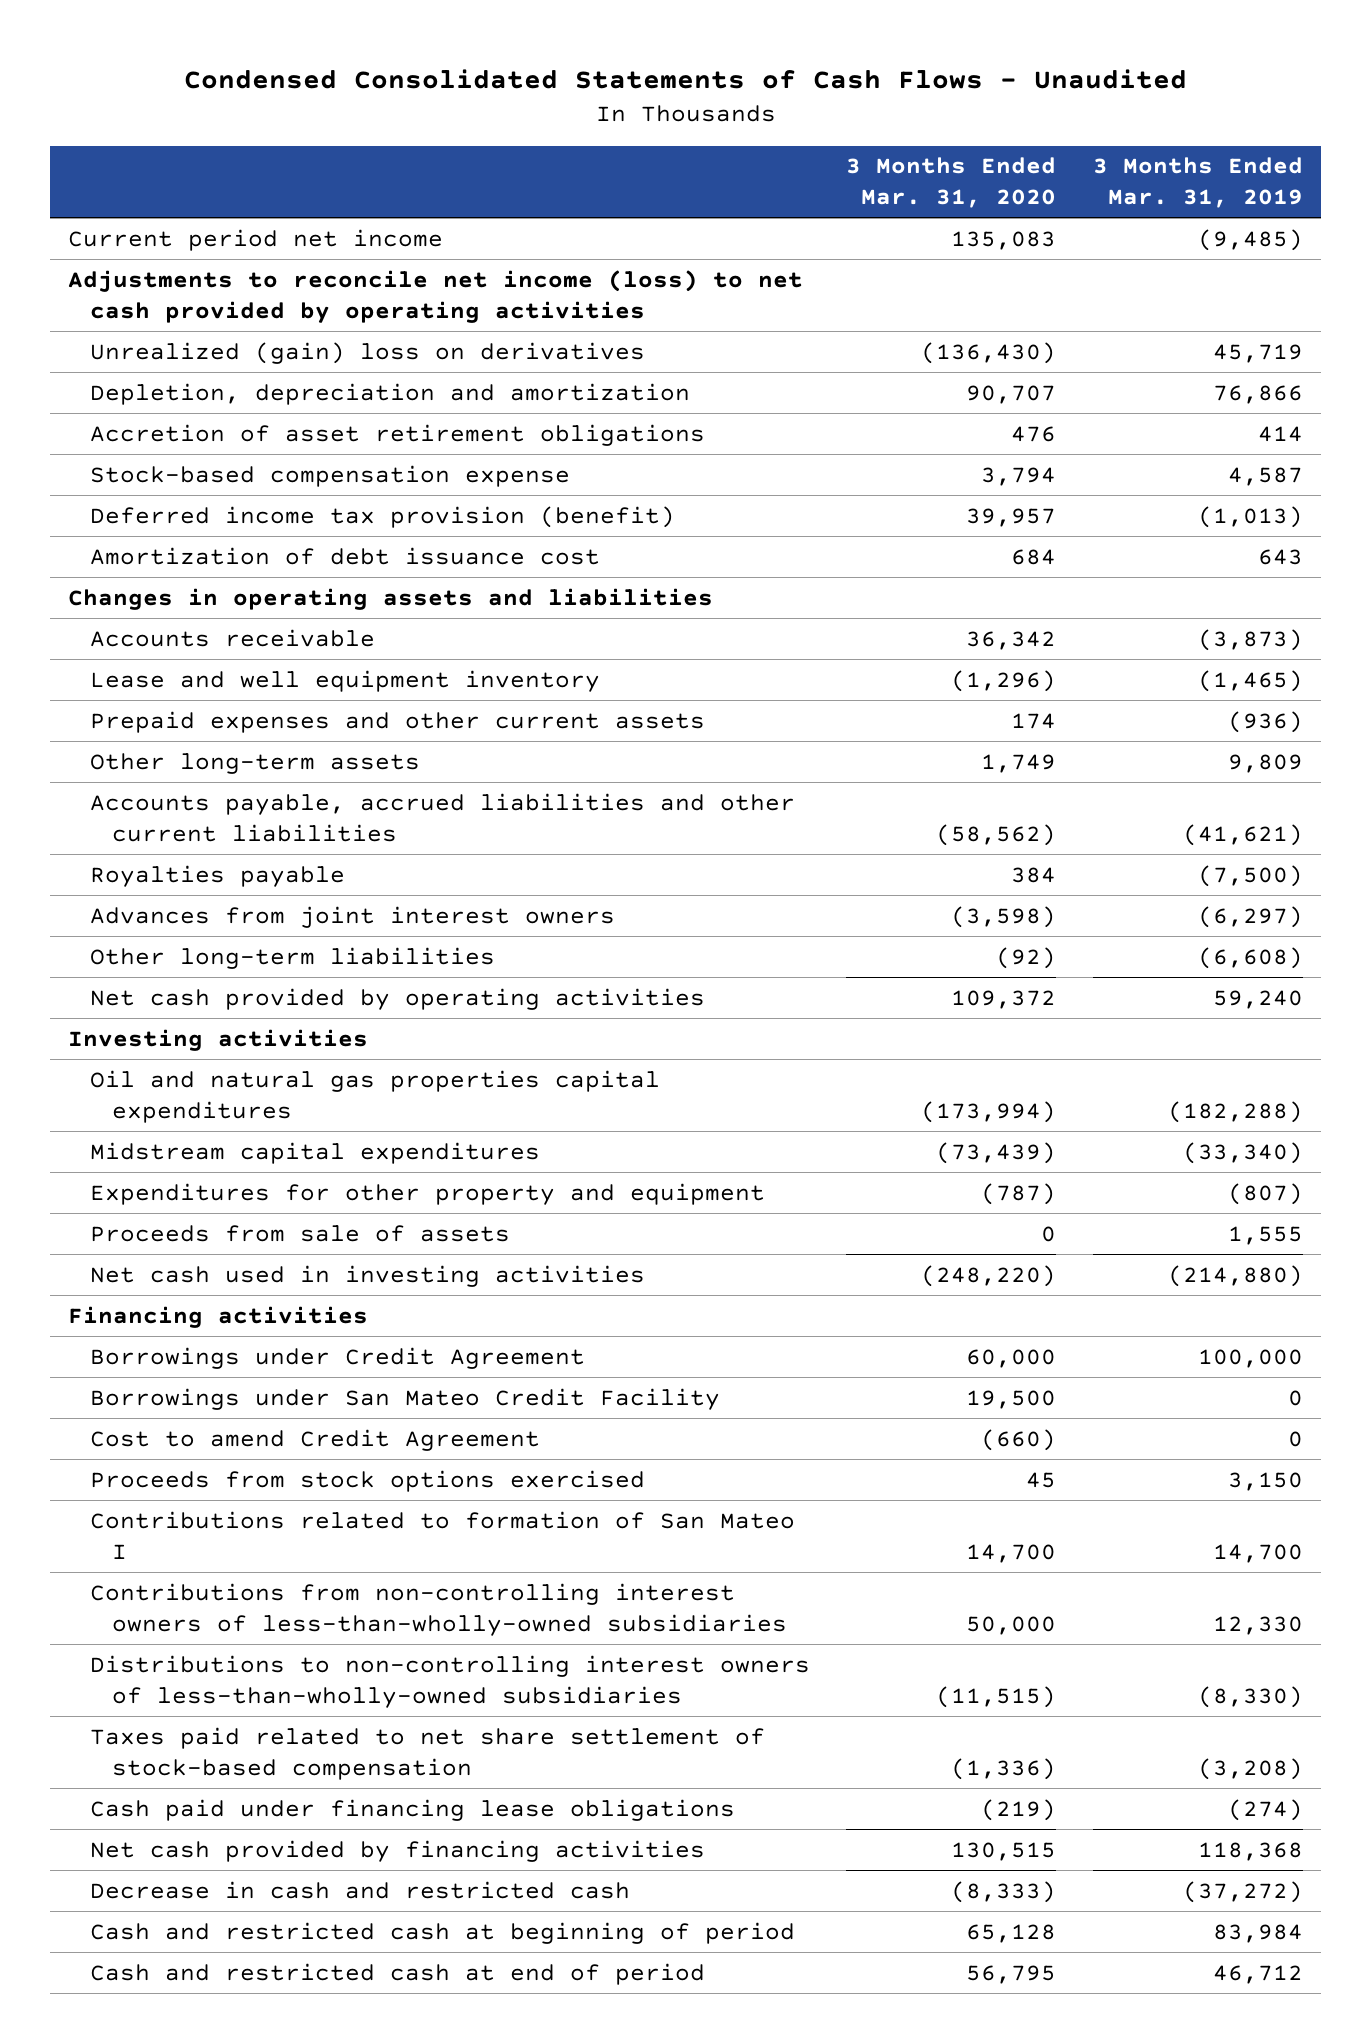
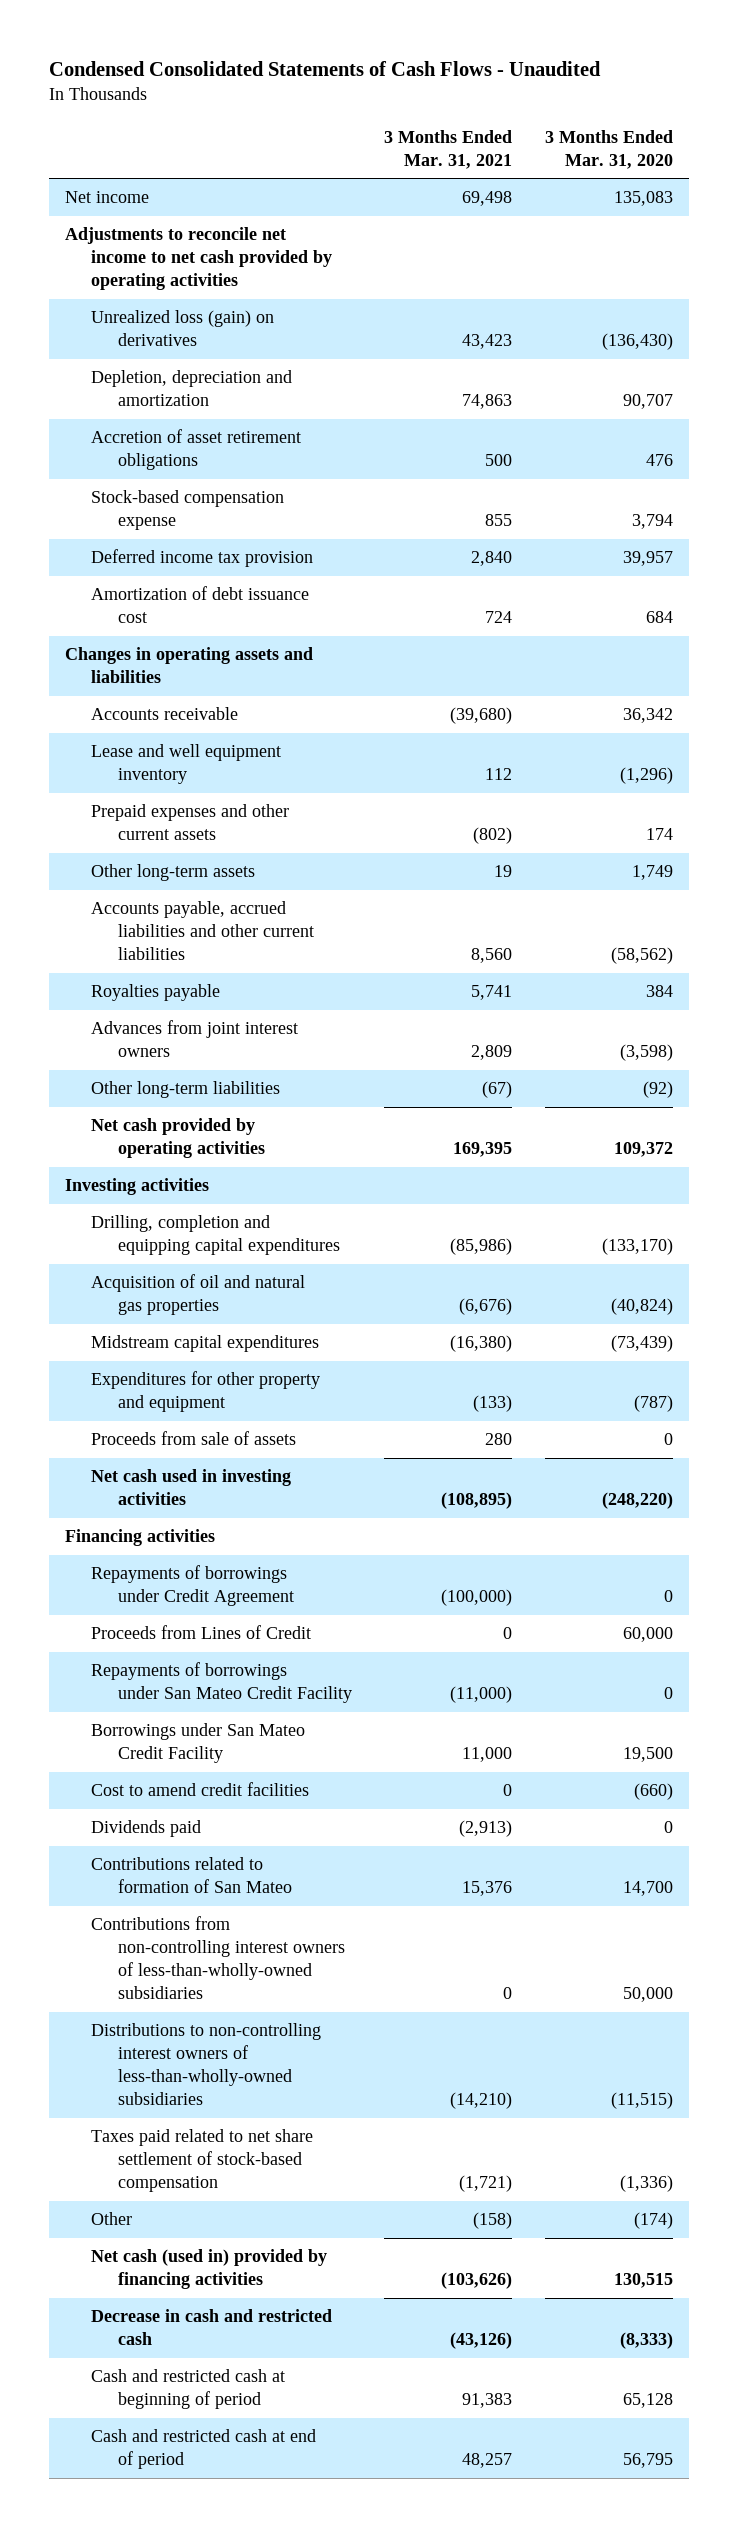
[1093,157,1304,209] 3 Months Ended Mar. 31, 2019 -> none
none -> [384,129,513,169] 3 Months Ended Mar. 31, 2021
[68,228,444,251] Current period net income -> [64,191,149,204] Net income
[68,269,804,323] Adjustments to reconcile net income (loss) to net cash provided by operating activities -> [64,227,333,291] Adjustments to reconcile net income to net cash provided by operating activities
[89,341,645,364] Unrealized (gain) loss on derivatives -> [91,310,275,347] Unrealized loss (gain) on derivatives
[89,505,675,528] Deferred income tax provision (benefit) -> [91,549,314,568] Deferred income tax provision
[89,1069,660,1123] Oil and natural gas properties capital expenditures -> [91,1215,340,1256] Drilling, completion and equipping capital expenditures
[921,1100,1057,1123] (173,994) -> [602,1238,674,1256] (133,170)
none -> [91,1274,306,1316] Acquisition of oil and natural gas properties
none -> [91,1565,294,1607] Repayments of borrowings under Credit Agreement
[89,1346,585,1369] Borrowings under Credit Agreement -> [91,1625,312,1640] Proceeds from Lines of Credit
none -> [91,1662,352,1704] Repayments of borrowings under San Mateo Credit Facility
[89,1469,645,1492] Proceeds from stock options exercised -> none
[89,1428,540,1451] Cost to amend Credit Agreement -> [91,1782,310,1797] Cost to amend credit facilities
none -> [91,1820,202,1838] Dividends paid
[89,1510,795,1559] Contributions related to formation of San Mateo I -> [91,1857,292,1894] Contributions related to formation of San Mateo
[89,1798,735,1821] Cash paid under financing lease obligations -> none
none -> [91,2212,133,2226] Other
[89,1839,705,1862] Net cash provided by financing activities -> [91,2249,328,2290] Net cash (used in) provided by financing activities

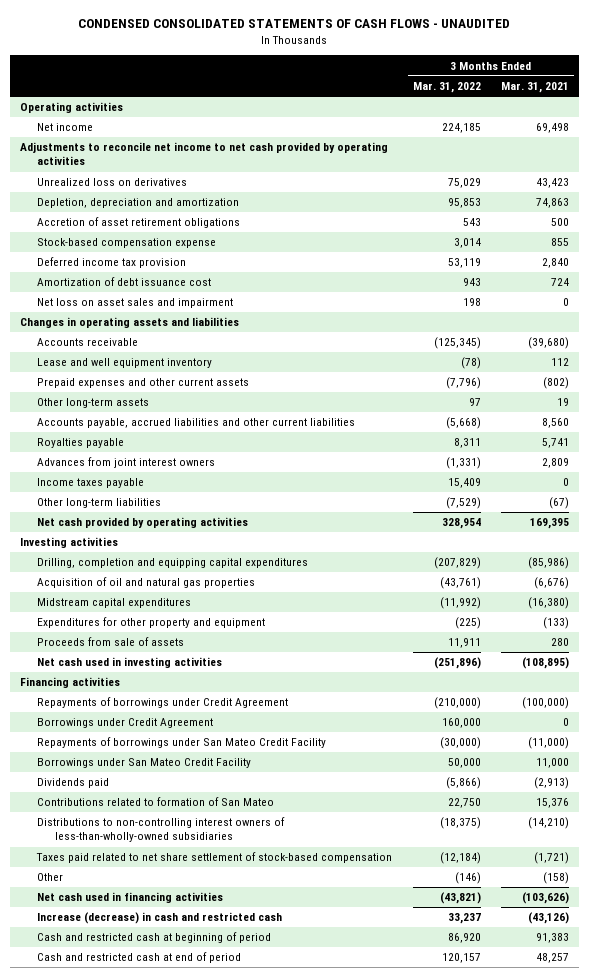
[48,61,601,77] Condensed Consolidated Statements of Cash Flows - Unaudited -> [78,18,511,28] CONDENSED CONSOLIDATED STATEMENTS OF CASH FLOWS - UNAUDITED
[545,129,674,169] 3 Months Ended Mar. 31, 2020 -> none
none -> [412,82,481,94] Mar. 31, 2022
none -> [19,102,123,114] Operating activities
[91,310,275,347] Unrealized loss (gain) on derivatives -> [37,178,188,187] Unrealized loss on derivatives
none -> [37,298,234,309] Net loss on asset sales and impairment
none -> [37,478,145,489] Income taxes payable
[91,1625,312,1640] Proceeds from Lines of Credit -> [37,718,214,729] Borrowings under Credit Agreement
[91,1782,310,1797] Cost to amend credit facilities -> none
[91,1916,345,2000] Contributions from non-controlling interest owners of less-than-wholly-owned subsidiaries -> none
[91,2249,328,2290] Net cash (used in) provided by financing activities -> [37,892,224,904] Net cash used in financing activities
[91,2309,333,2346] Decrease in cash and restricted cash -> [37,912,283,925] Increase (decrease) in cash and restricted cash

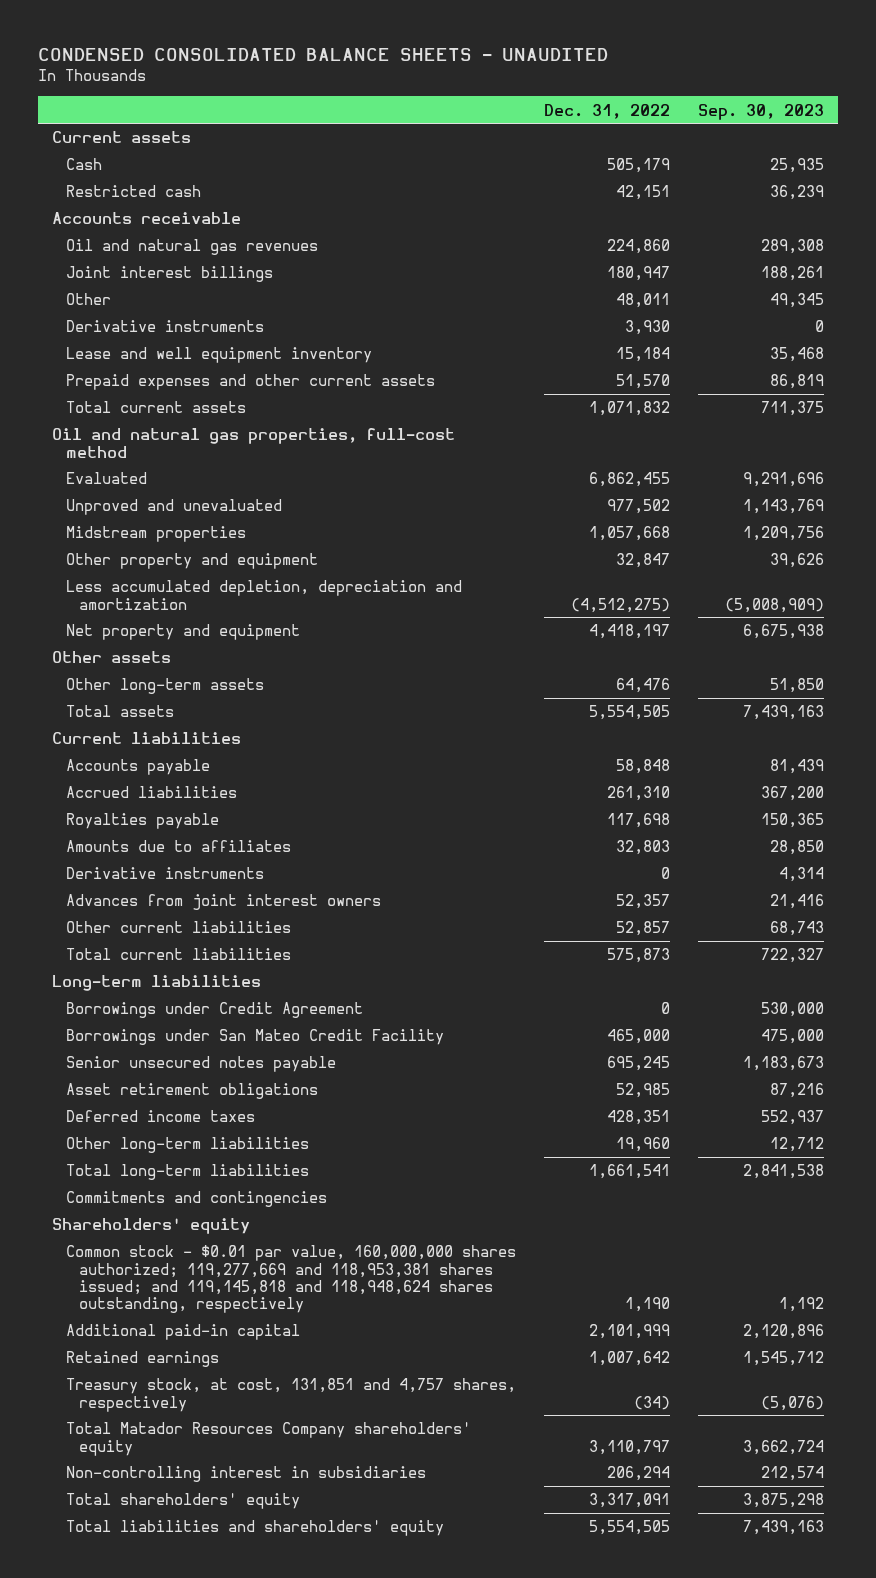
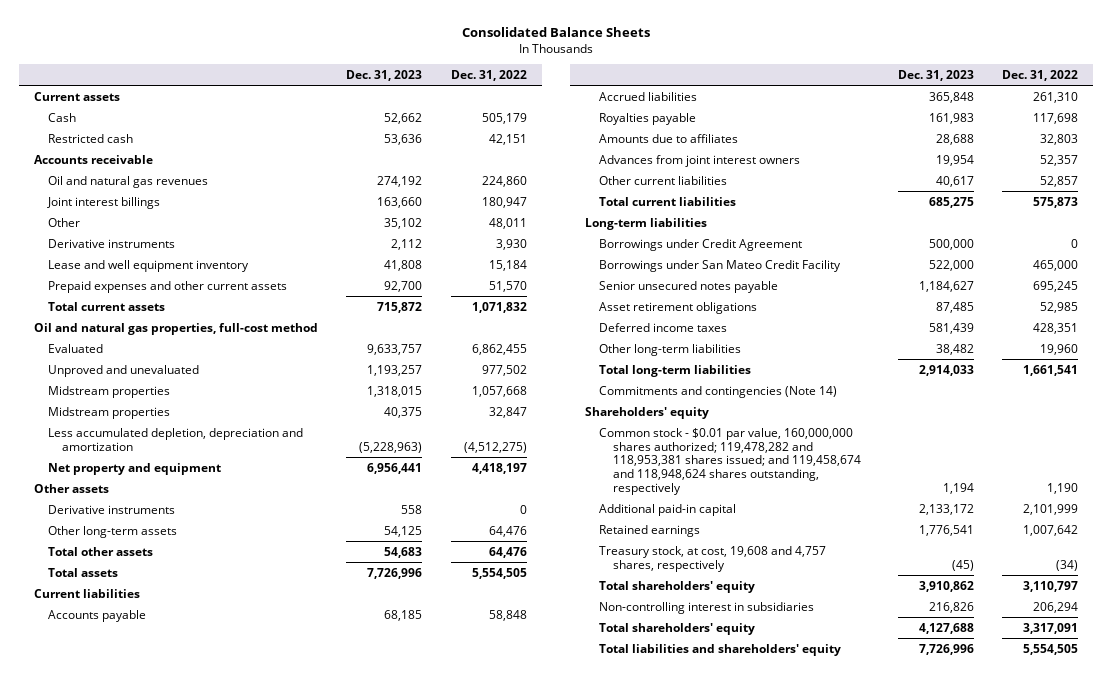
[38,48,609,62] CONDENSED CONSOLIDATED BALANCE SHEETS - UNAUDITED -> [462,27,651,38] Consolidated Balance Sheets
[697,103,824,120] Sep. 30, 2023 -> none
none -> [346,69,423,81] Dec. 31, 2023
[65,553,318,570] Other property and equipment -> [47,406,170,419] Midstream properties
[65,867,264,880] Derivative instruments -> [47,504,175,514] Derivative instruments
none -> [47,546,153,556] Total other assets
[65,1191,327,1208] Commitments and contingencies -> [598,385,837,398] Commitments and contingencies (Note 14)
[65,1245,516,1314] Common stock - $0.01 par value, 160,000,000 shares authorized; 119,277,669 and 118,953,381 shares issued; and 119,145,818 and 118,948,624 shares outstanding, respectively -> [598,427,861,495] Common stock - $0.01 par value, 160,000,000 shares authorized; 119,478,282 and 118,953,381 shares issued; and 119,458,674 and 118,948,624 shares outstanding, respectively
[65,1378,516,1412] Treasury stock, at cost, 131,851 and 4,757 shares, respectively -> [598,545,826,572] Treasury stock, at cost, 19,608 and 4,757 shares, respectively
[65,1422,471,1456] Total Matador Resources Company shareholders' equity -> [598,580,755,593] Total shareholders' equity

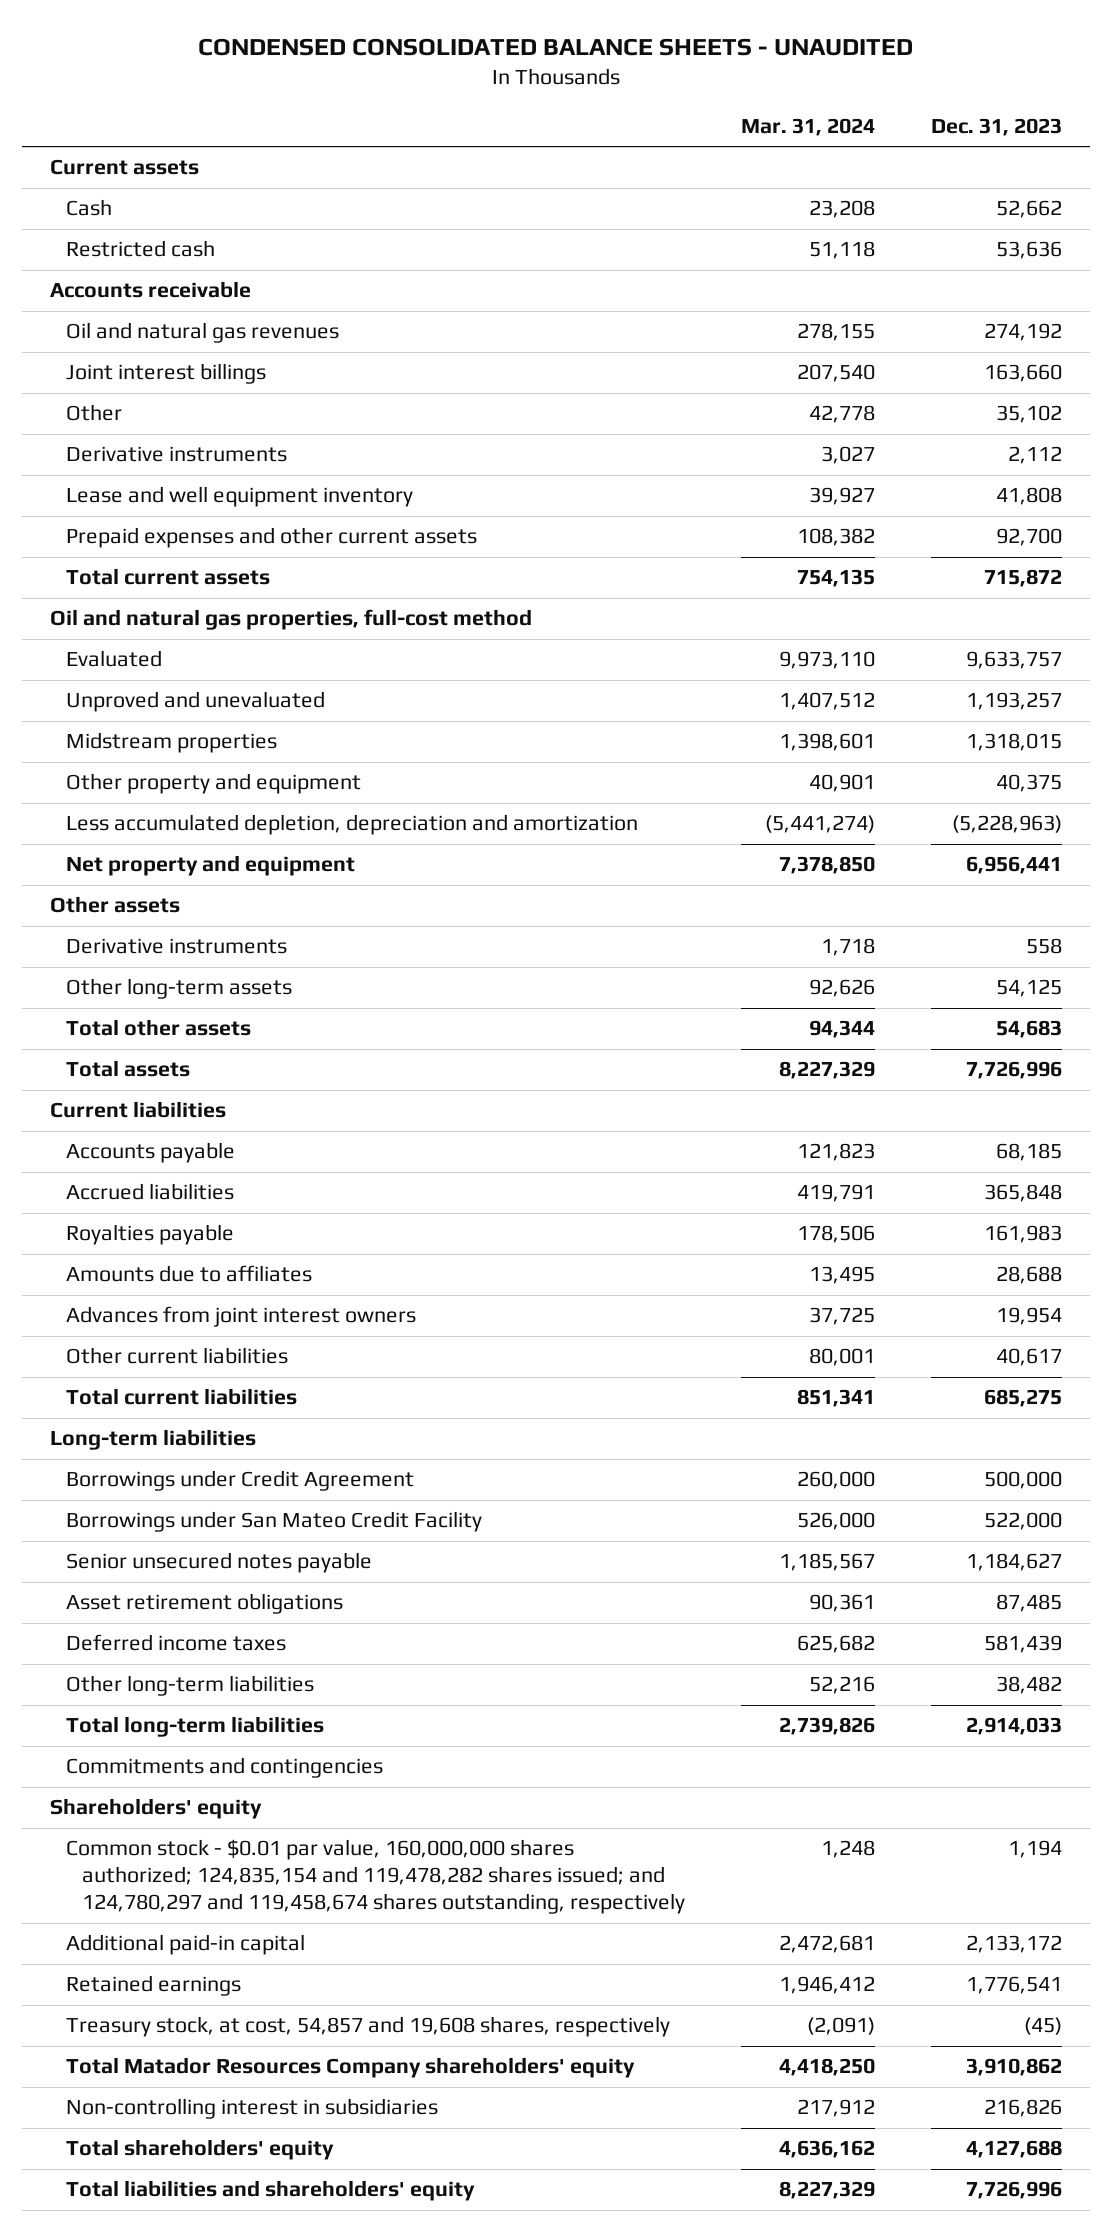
[462,27,651,38] Consolidated Balance Sheets -> [198,38,914,57] CONDENSED CONSOLIDATED BALANCE SHEETS - UNAUDITED
[451,69,528,81] Dec. 31, 2022 -> none
none -> [741,117,876,136] Mar. 31, 2024
[47,406,170,419] Midstream properties -> [66,773,362,795] Other property and equipment
[598,385,837,398] Commitments and contingencies (Note 14) -> [66,1757,384,1779] Commitments and contingencies
[598,427,861,495] Common stock - $0.01 par value, 160,000,000 shares authorized; 119,478,282 and 118,953,381 shares issued; and 119,458,674 and 118,948,624 shares outstanding, respectively -> [66,1839,685,1915] Common stock - $0.01 par value, 160,000,000 shares authorized; 124,835,154 and 119,478,282 shares issued; and 124,780,297 and 119,458,674 shares outstanding, respectively
[598,545,826,572] Treasury stock, at cost, 19,608 and 4,757 shares, respectively -> [66,2016,671,2038] Treasury stock, at cost, 54,857 and 19,608 shares, respectively
[598,580,755,593] Total shareholders' equity -> [66,2057,636,2079] Total Matador Resources Company shareholders' equity

